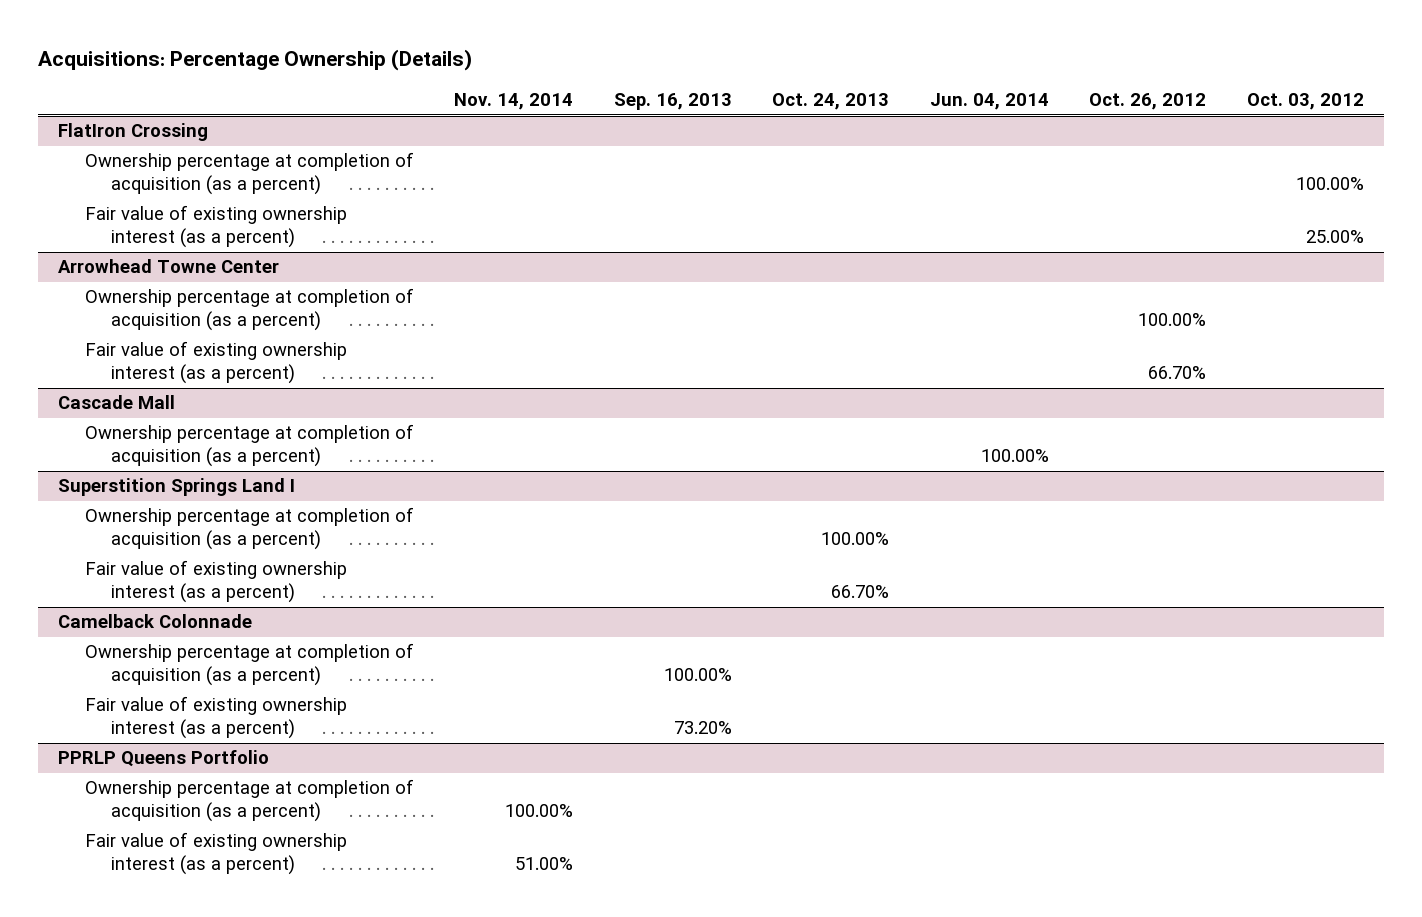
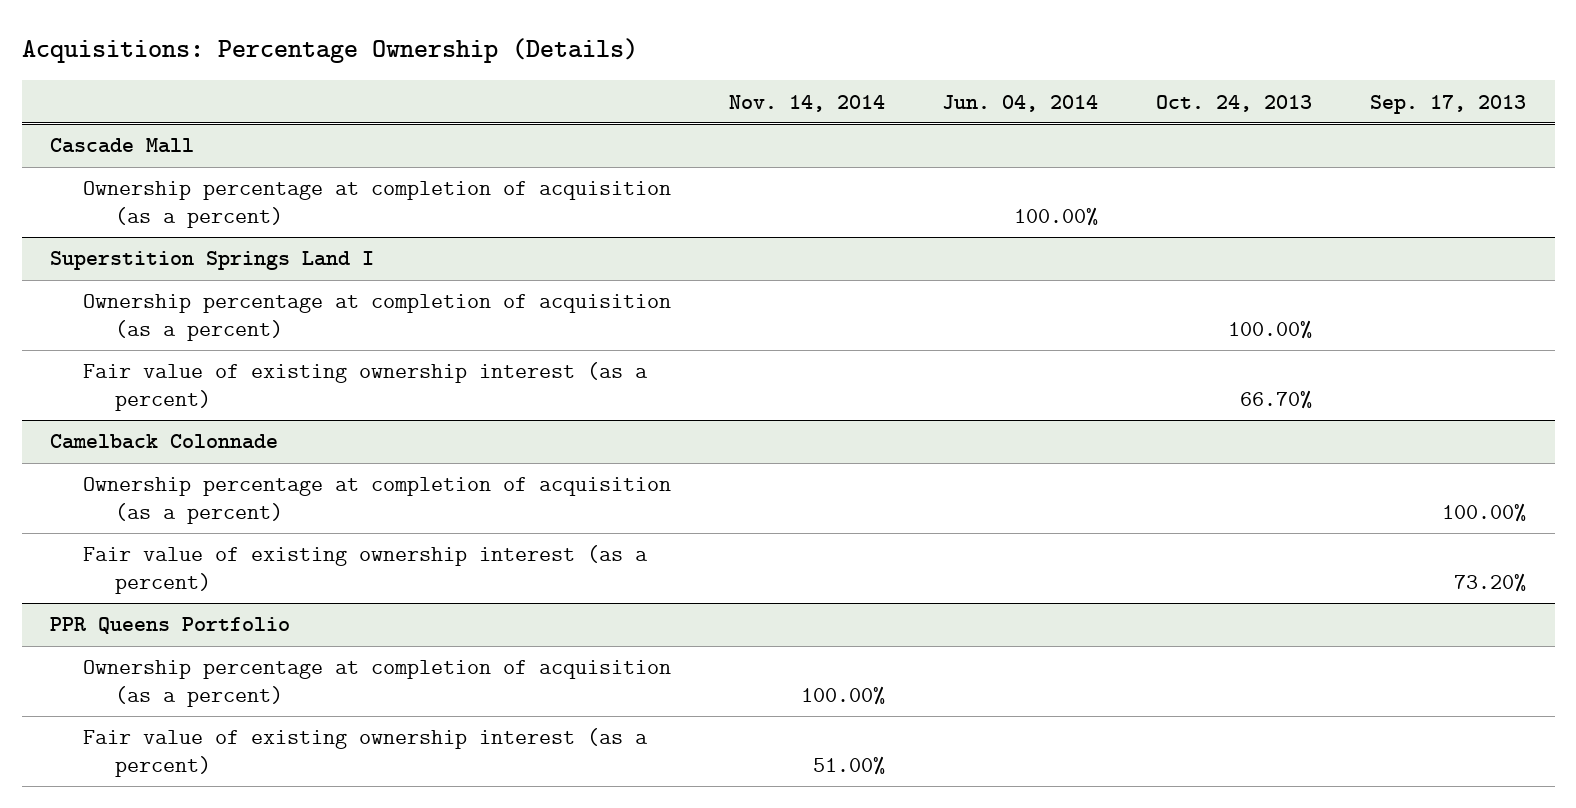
[613,93,732,111] Sep. 16, 2013 -> none
[1089,93,1207,111] Oct. 26, 2012 -> none
[1246,93,1364,111] Oct. 03, 2012 -> none
none -> [1369,94,1526,114] Sep. 17, 2013
[58,123,209,142] FlatIron Crossing -> none
[84,152,414,196] Ownership percentage at completion of acquisition (as a percent) -> none
[84,205,347,249] Fair value of existing ownership interest (as a percent) -> none
[58,259,280,274] Arrowhead Towne Center -> none
[84,288,414,332] Ownership percentage at completion of acquisition (as a percent) -> none
[84,341,347,385] Fair value of existing ownership interest (as a percent) -> none
[58,750,270,768] PPRLP Queens Portfolio -> [50,617,291,635] PPR Queens Portfolio

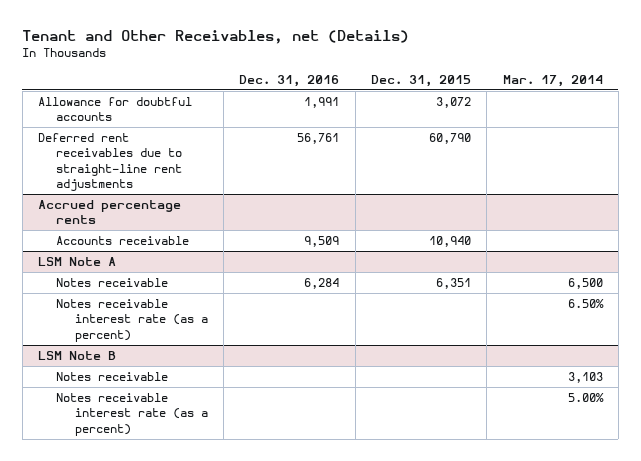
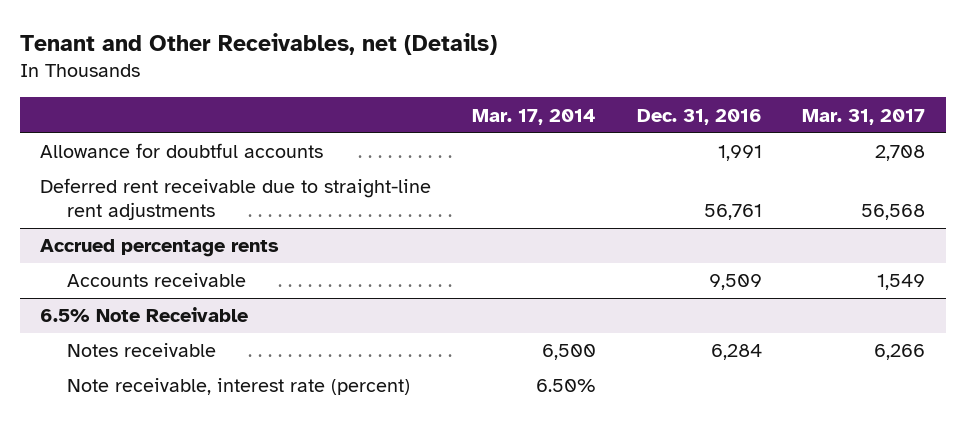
[370,75,471,88] Dec. 31, 2015 -> none
none -> [802,108,926,125] Mar. 31, 2017
[38,133,183,192] Deferred rent receivables due to straight-line rent adjustments -> [40,178,432,221] Deferred rent receivable due to straight-line rent adjustments
[38,257,117,267] LSM Note A -> [40,307,249,323] 6.5% Note Receivable
[38,351,117,361] LSM Note B -> none
[56,372,169,382] Notes receivable -> none
[56,393,208,436] Notes receivable interest rate (as a percent) -> none
[56,299,208,342] Notes receivable interest rate (as a percent) -> [67,378,411,396] Note receivable, interest rate (percent)

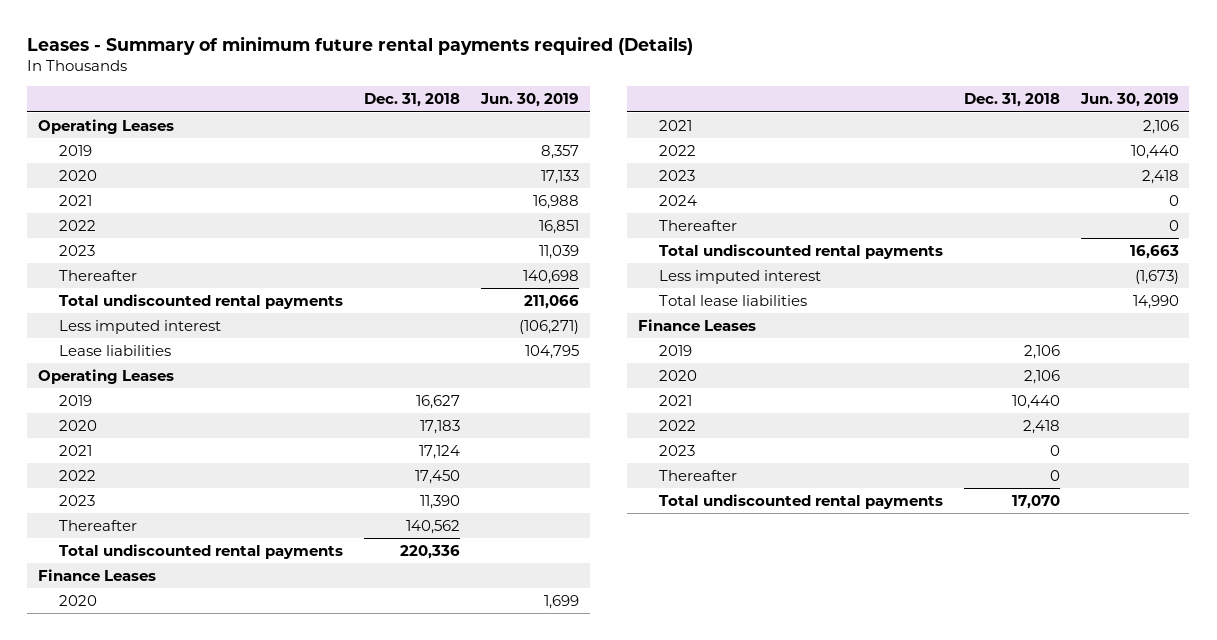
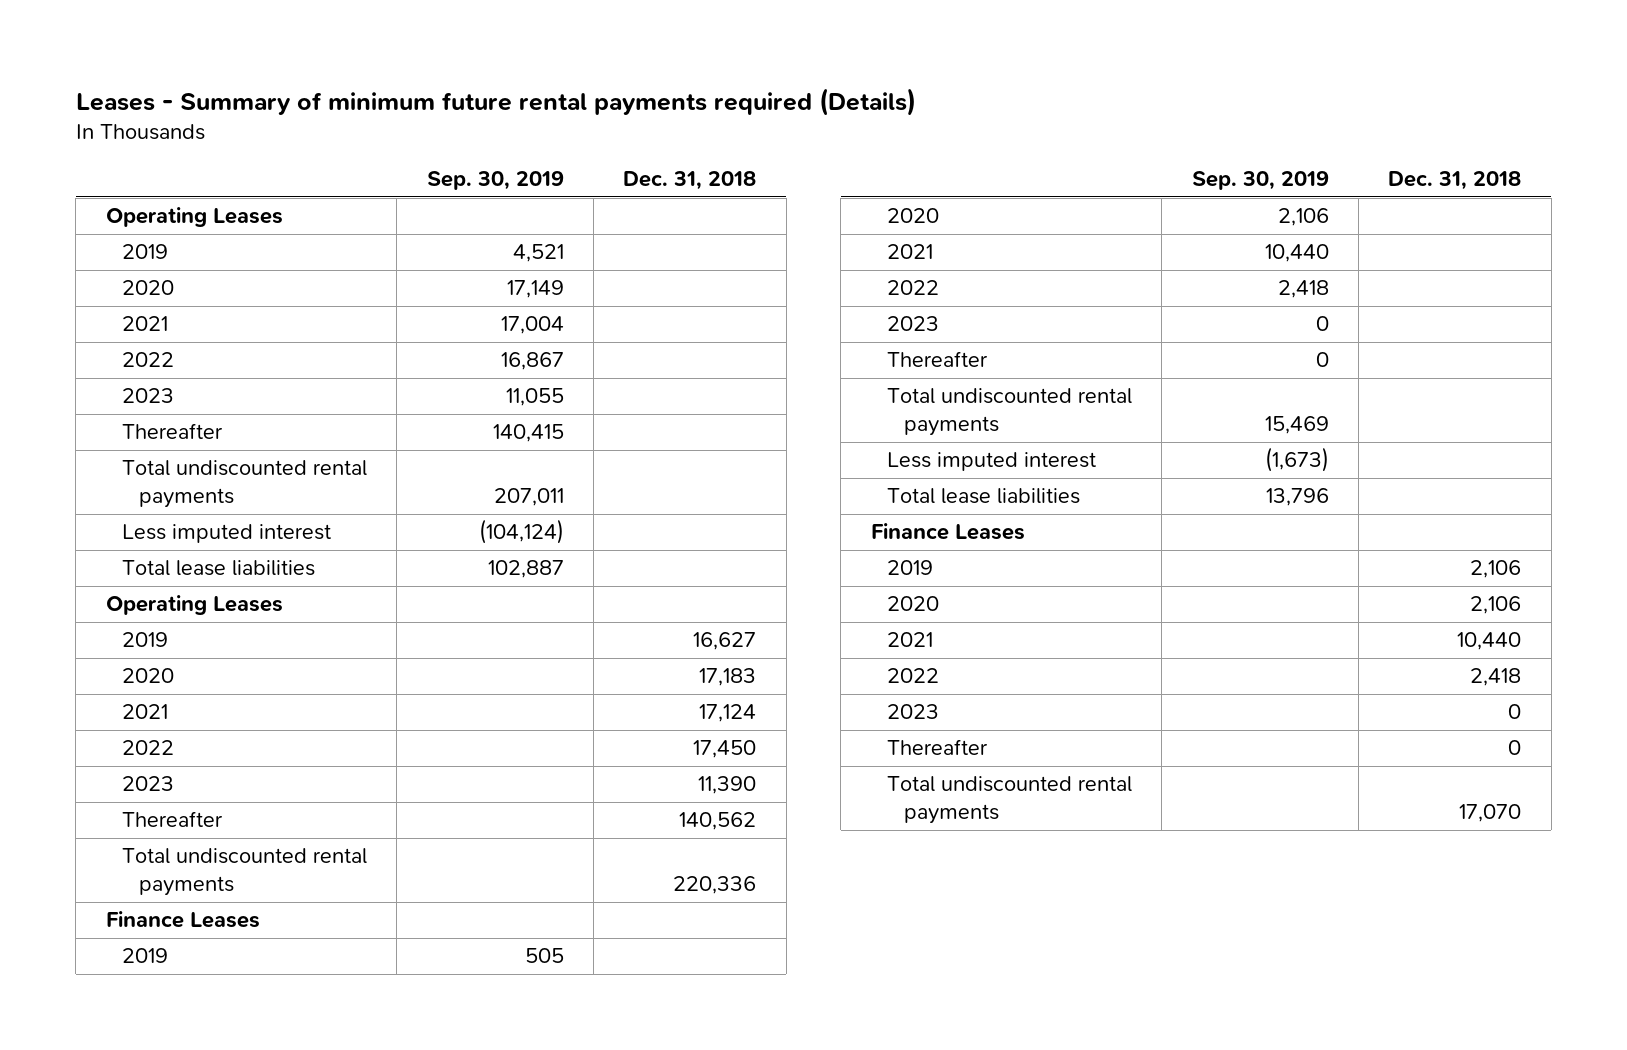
[479,93,579,108] Jun. 30, 2019 -> none
none -> [426,171,564,191] Sep. 30, 2019
[58,344,171,356] Lease liabilities -> [122,560,316,577] Total lease liabilities
none -> [122,948,169,964] 2019
[658,194,697,206] 2024 -> none

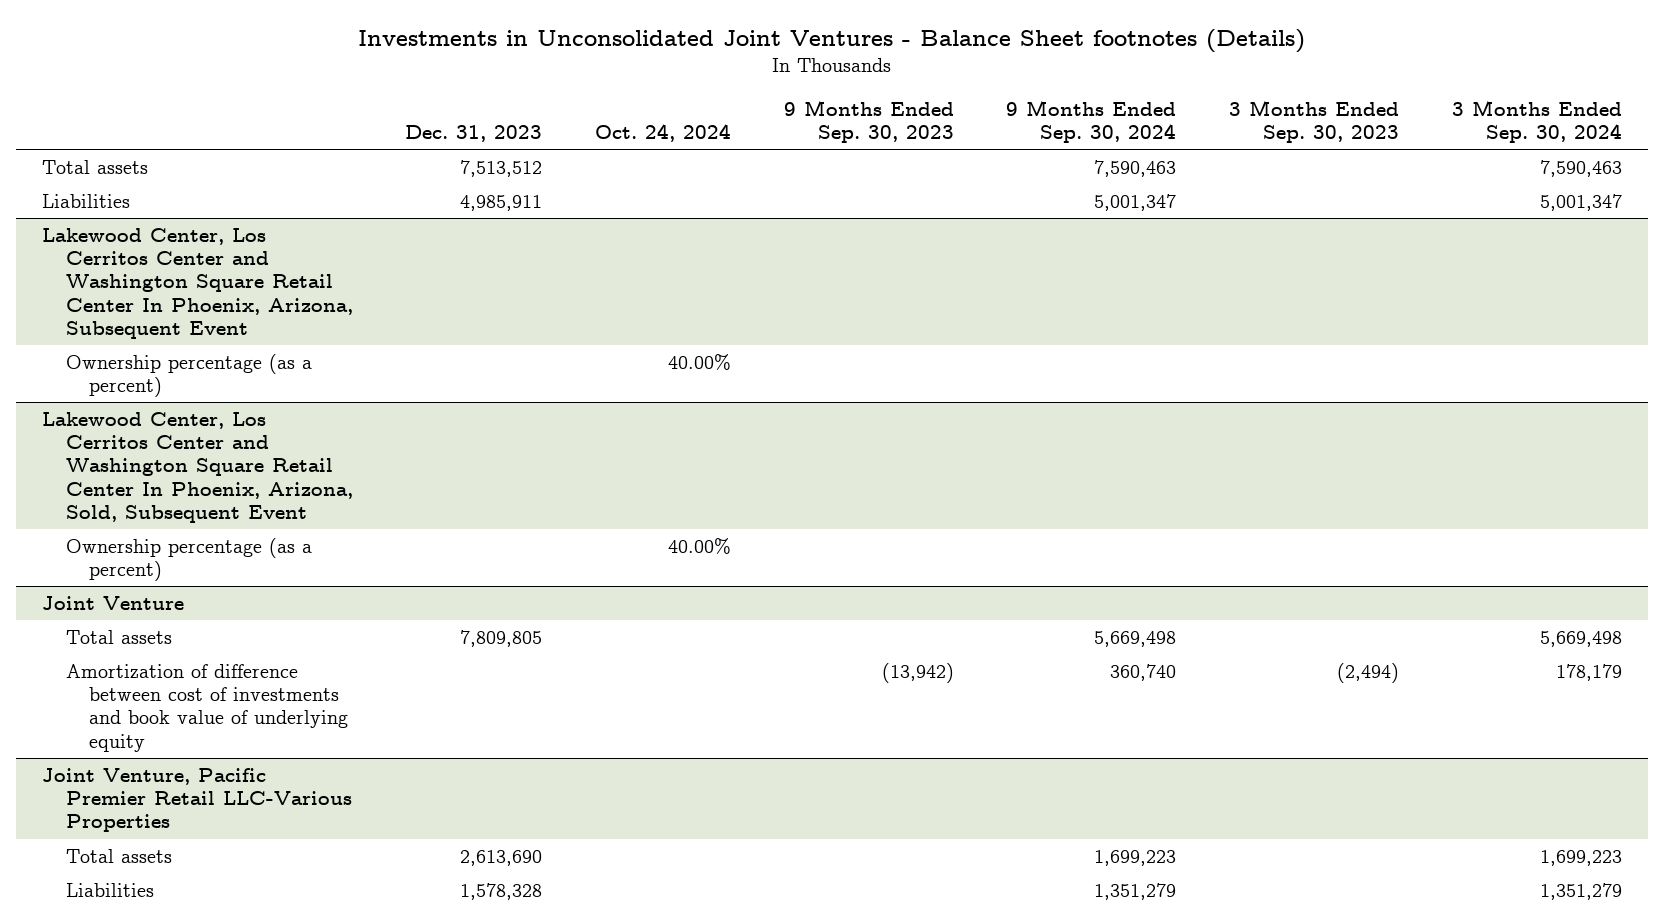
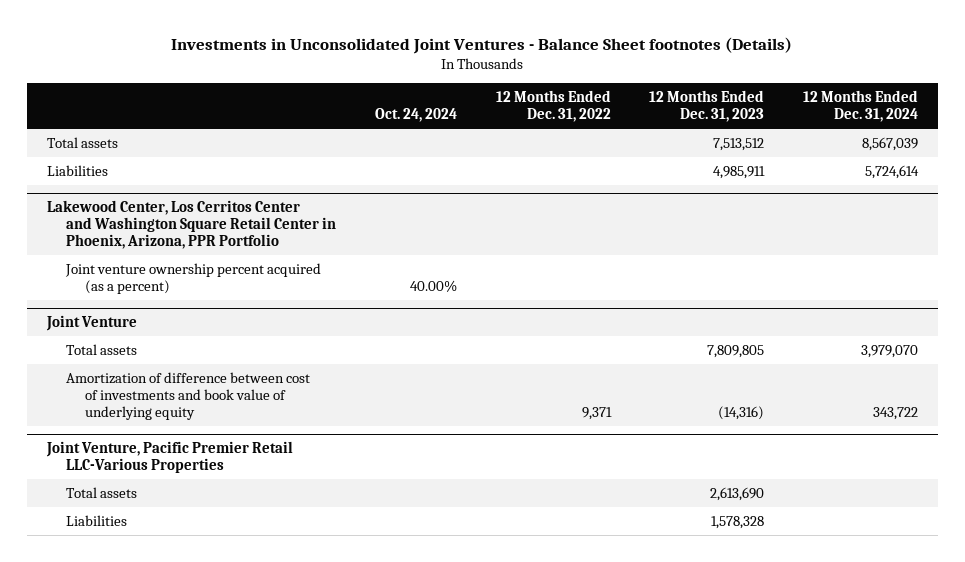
[405,124,543,142] Dec. 31, 2023 -> none
[783,99,954,143] 9 Months Ended Sep. 30, 2023 -> none
[1006,99,1177,143] 9 Months Ended Sep. 30, 2024 -> none
[1228,99,1399,143] 3 Months Ended Sep. 30, 2023 -> none
[1451,99,1622,143] 3 Months Ended Sep. 30, 2024 -> none
none -> [495,90,611,123] 12 Months Ended Dec. 31, 2022
none -> [649,90,765,123] 12 Months Ended Dec. 31, 2023
none -> [803,90,919,123] 12 Months Ended Dec. 31, 2024
[42,411,353,523] Lakewood Center, Los Cerritos Center and Washington Square Retail Center In Phoenix, Arizona, Sold, Subsequent Event -> none
[65,537,312,582] Ownership percentage (as a percent) -> none
[42,227,353,339] Lakewood Center, Los Cerritos Center and Washington Square Retail Center In Phoenix, Arizona, Subsequent Event -> [46,200,337,250] Lakewood Center, Los Cerritos Center and Washington Square Retail Center in Phoenix, Arizona, PPR Portfolio
[65,353,312,398] Ownership percentage (as a percent) -> [65,262,322,294] Joint venture ownership percent acquired (as a percent)

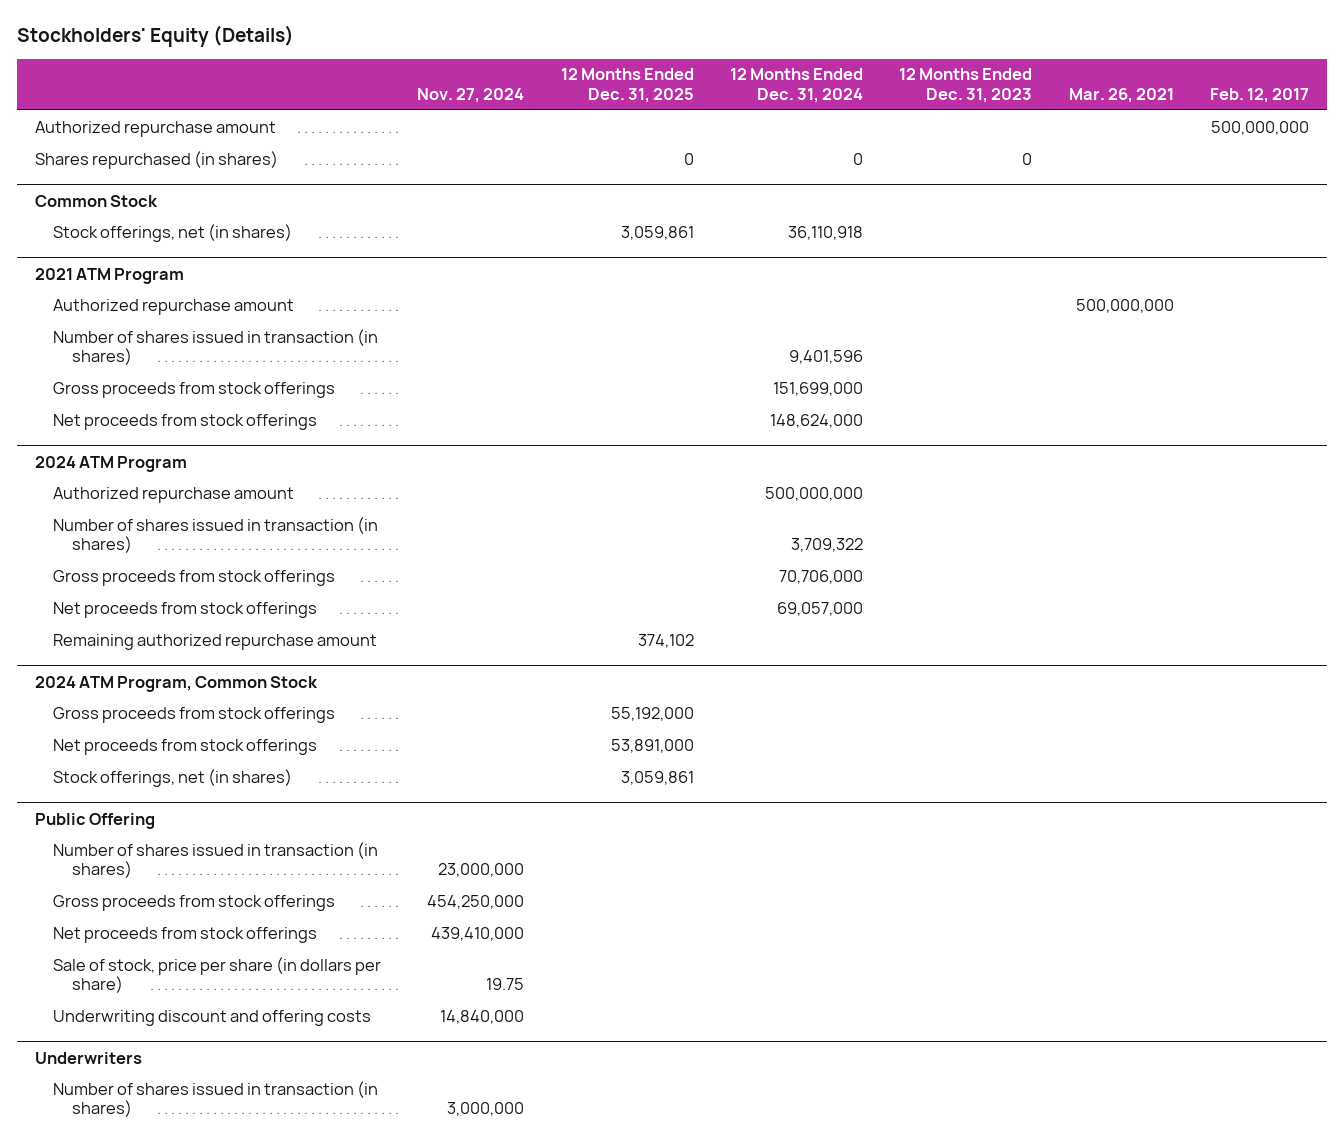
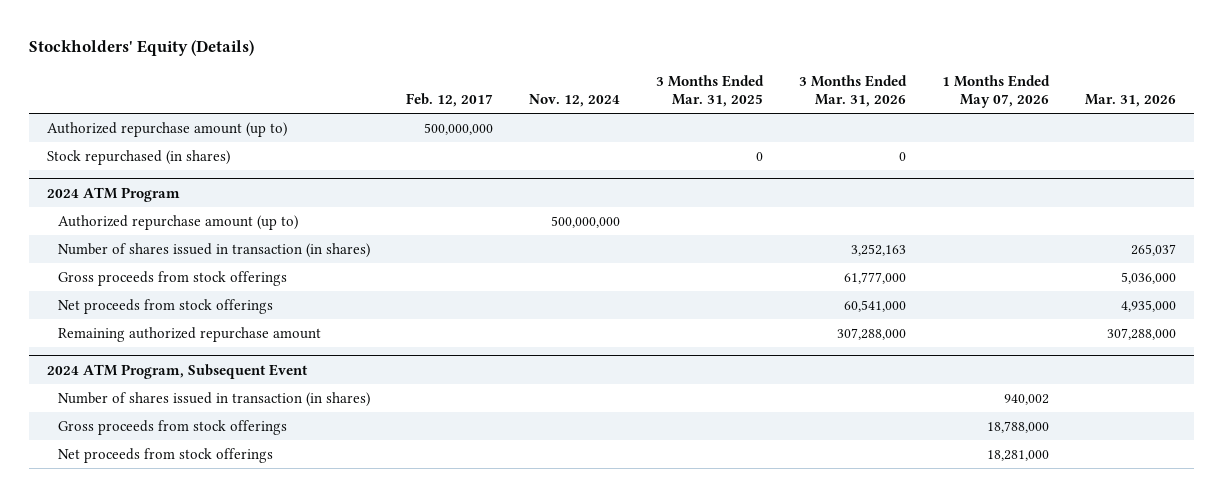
[417,87,525,103] Nov. 27, 2024 -> none
[560,68,694,103] 12 Months Ended Dec. 31, 2025 -> none
[730,68,864,103] 12 Months Ended Dec. 31, 2024 -> none
[899,68,1033,103] 12 Months Ended Dec. 31, 2023 -> none
[1068,87,1174,103] Mar. 26, 2021 -> none
none -> [528,93,620,107] Nov. 12, 2024
none -> [655,74,764,107] 3 Months Ended Mar. 31, 2025
none -> [798,74,907,107] 3 Months Ended Mar. 31, 2026
none -> [941,74,1050,108] 1 Months Ended May 07, 2026
none -> [1084,93,1176,107] Mar. 31, 2026
[34,194,158,207] Common Stock -> none
[53,223,293,242] Stock offerings, net (in shares) -> none
[34,267,184,284] 2021 ATM Program -> none
[53,298,295,315] Authorized repurchase amount -> none
[53,328,379,366] Number of shares issued in transaction (in shares) -> none
[53,381,336,398] Gross proceeds from stock offerings -> none
[53,413,318,430] Net proceeds from stock offerings -> none
[34,120,276,137] Authorized repurchase amount -> [47,121,288,137] Authorized repurchase amount (up to)
[34,150,278,169] Shares repurchased (in shares) -> [47,149,231,165] Stock repurchased (in shares)
[53,486,295,503] Authorized repurchase amount -> [57,214,298,230] Authorized repurchase amount (up to)
[34,675,318,692] 2024 ATM Program, Common Stock -> none
[53,706,336,723] Gross proceeds from stock offerings -> none
[53,738,318,755] Net proceeds from stock offerings -> none
[53,768,293,787] Stock offerings, net (in shares) -> none
[34,812,155,829] Public Offering -> none
[53,841,379,879] Number of shares issued in transaction (in shares) -> none
[53,894,336,911] Gross proceeds from stock offerings -> none
[53,926,318,943] Net proceeds from stock offerings -> none
[53,956,382,994] Sale of stock, price per share (in dollars per share) -> none
[53,1009,372,1026] Underwriting discount and offering costs -> none
[34,1051,142,1064] Underwriters -> none
[53,1080,379,1118] Number of shares issued in transaction (in shares) -> none
none -> [47,363,309,379] 2024 ATM Program, Subsequent Event
none -> [57,391,370,407] Number of shares issued in transaction (in shares)
none -> [57,419,287,435] Gross proceeds from stock offerings
none -> [57,447,273,463] Net proceeds from stock offerings

